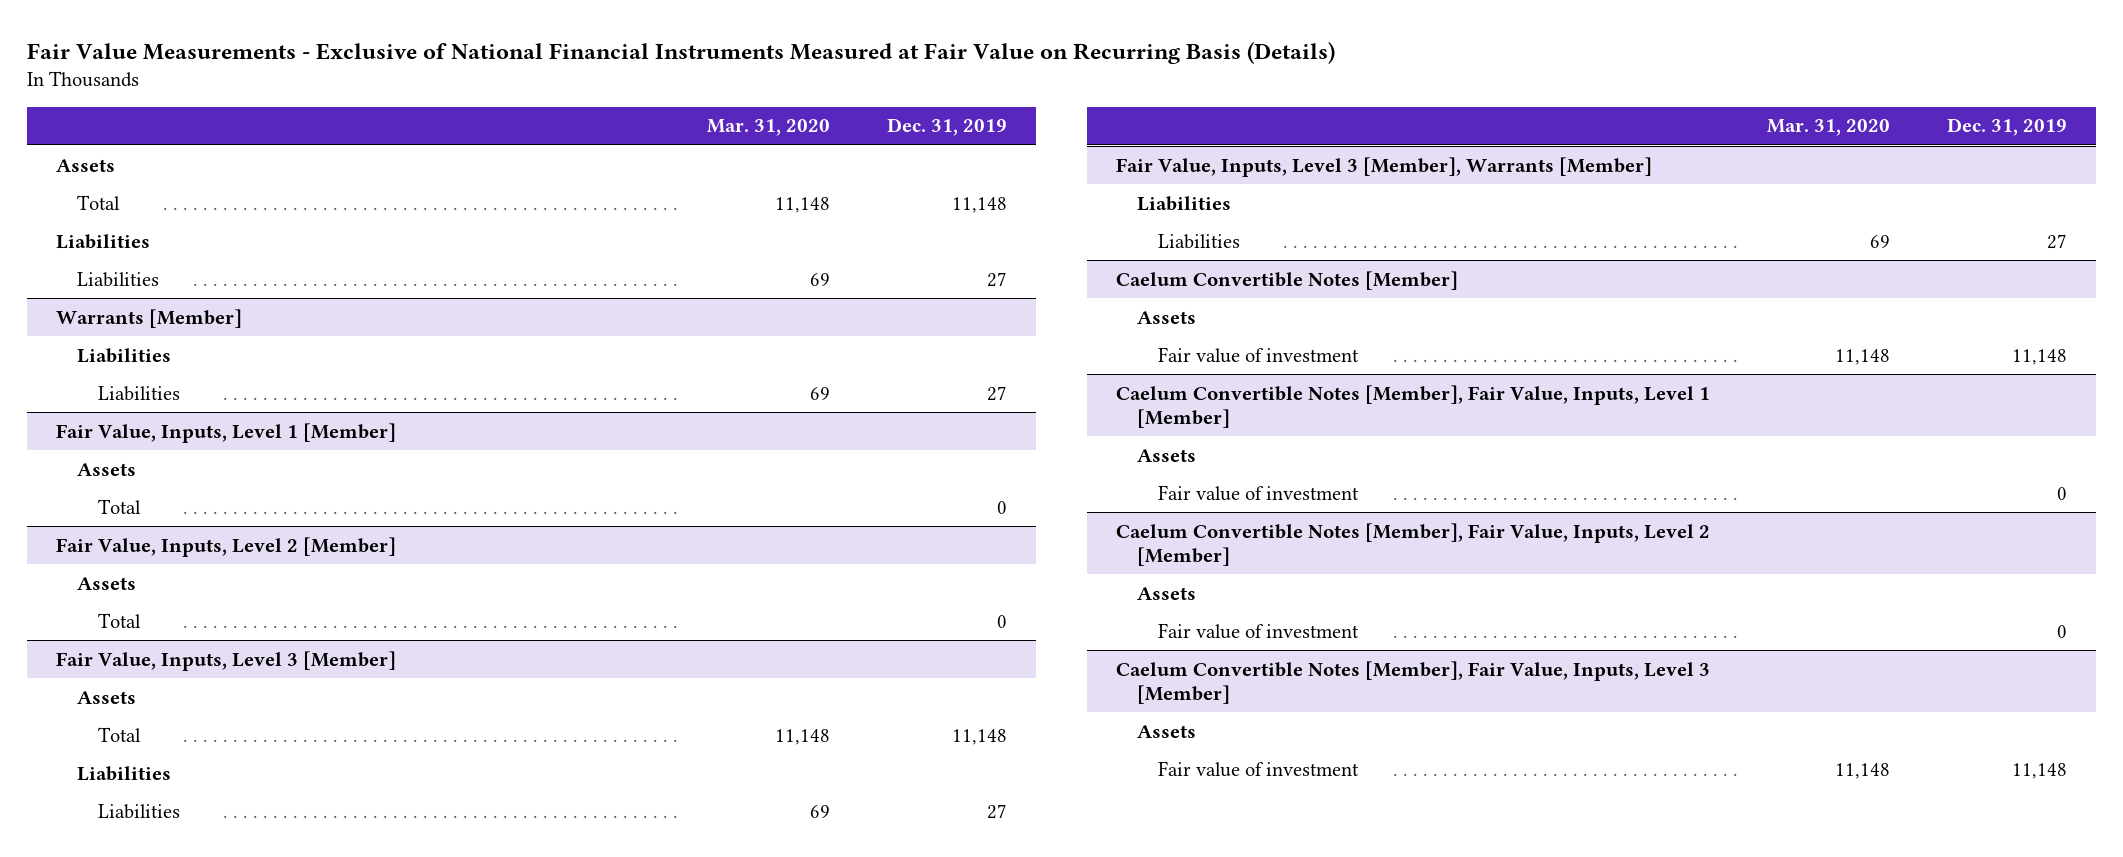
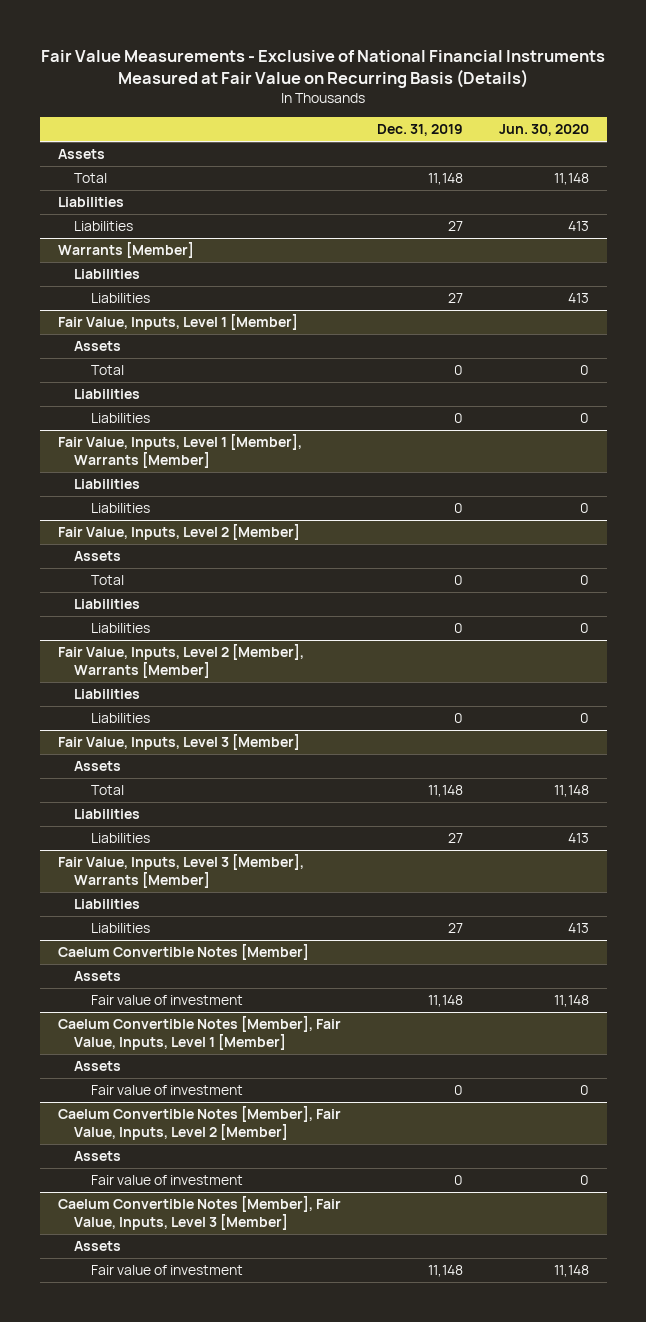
[706,119,830,137] Mar. 31, 2020 -> none
none -> [498,124,589,137] Jun. 30, 2020
none -> [74,389,141,400] Liabilities
none -> [91,413,151,424] Liabilities
none -> [57,434,302,469] Fair Value, Inputs, Level 1 [Member], Warrants [Member]
none -> [74,479,141,490] Liabilities
none -> [91,503,151,514] Liabilities
none -> [74,599,141,610] Liabilities
none -> [91,623,151,634] Liabilities
none -> [57,644,304,679] Fair Value, Inputs, Level 2 [Member], Warrants [Member]
none -> [74,689,141,700] Liabilities
none -> [91,713,151,724] Liabilities

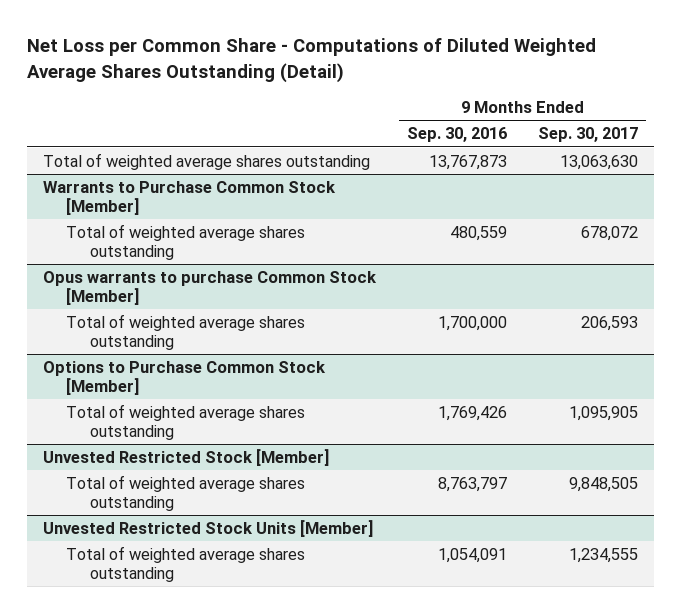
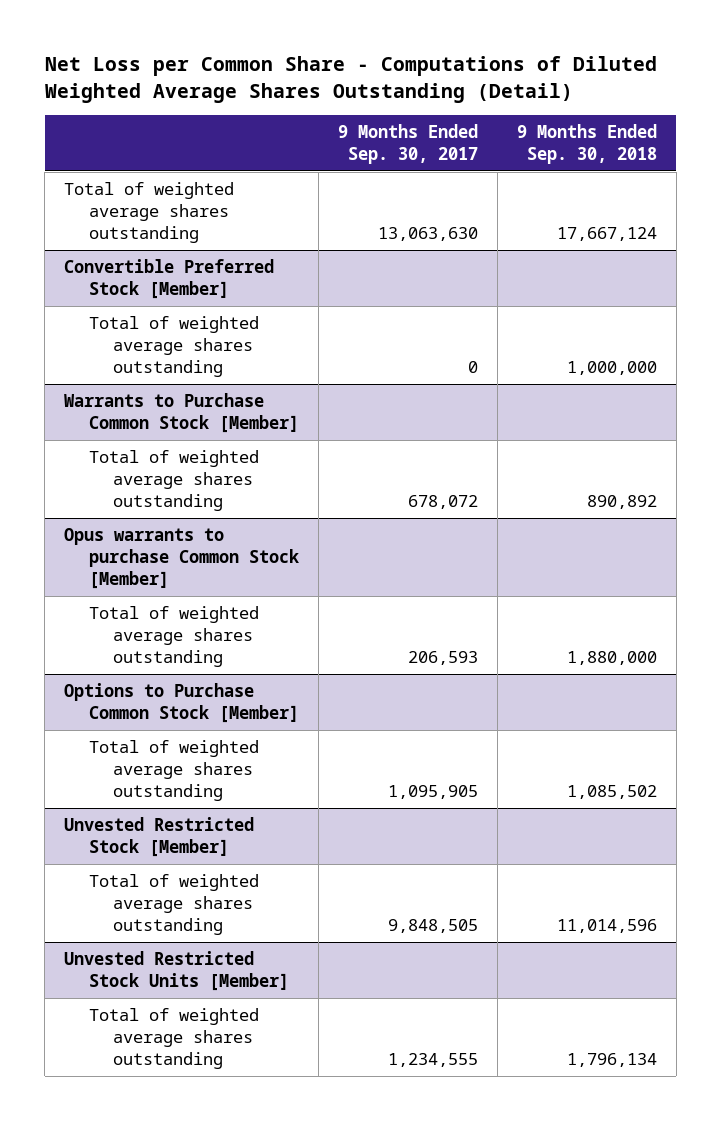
[407,127,508,143] Sep. 30, 2016 -> none
none -> [516,124,657,165] 9 Months Ended Sep. 30, 2018
none -> [64,259,275,299] Convertible Preferred Stock [Member]
none -> [88,316,259,377] Total of weighted average shares outstanding

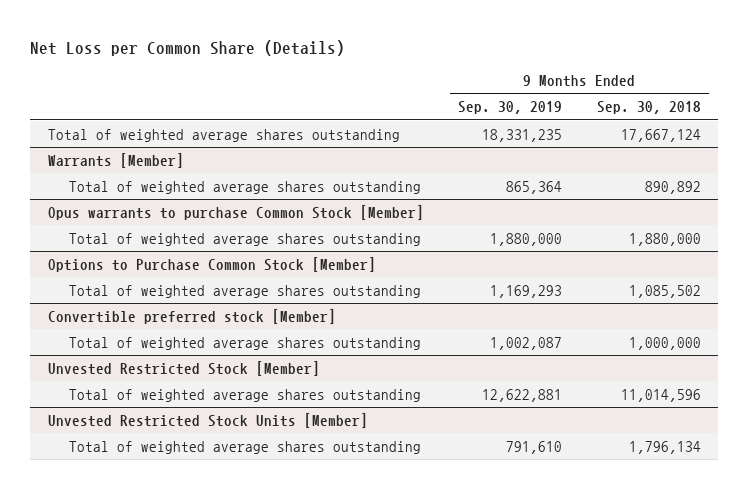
[44,56,657,103] Net Loss per Common Share - Computations of Diluted Weighted Average Shares Outstanding (Detail) -> [30,39,346,56] Net Loss per Common Share (Details)
[337,124,478,165] 9 Months Ended Sep. 30, 2017 -> none
none -> [458,101,563,115] Sep. 30, 2019
[64,259,275,299] Convertible Preferred Stock [Member] -> none
[88,316,259,377] Total of weighted average shares outstanding -> none
[64,393,299,433] Warrants to Purchase Common Stock [Member] -> [47,152,184,168] Warrants [Member]
none -> [47,308,336,324] Convertible preferred stock [Member]
none -> [69,336,422,350] Total of weighted average shares outstanding

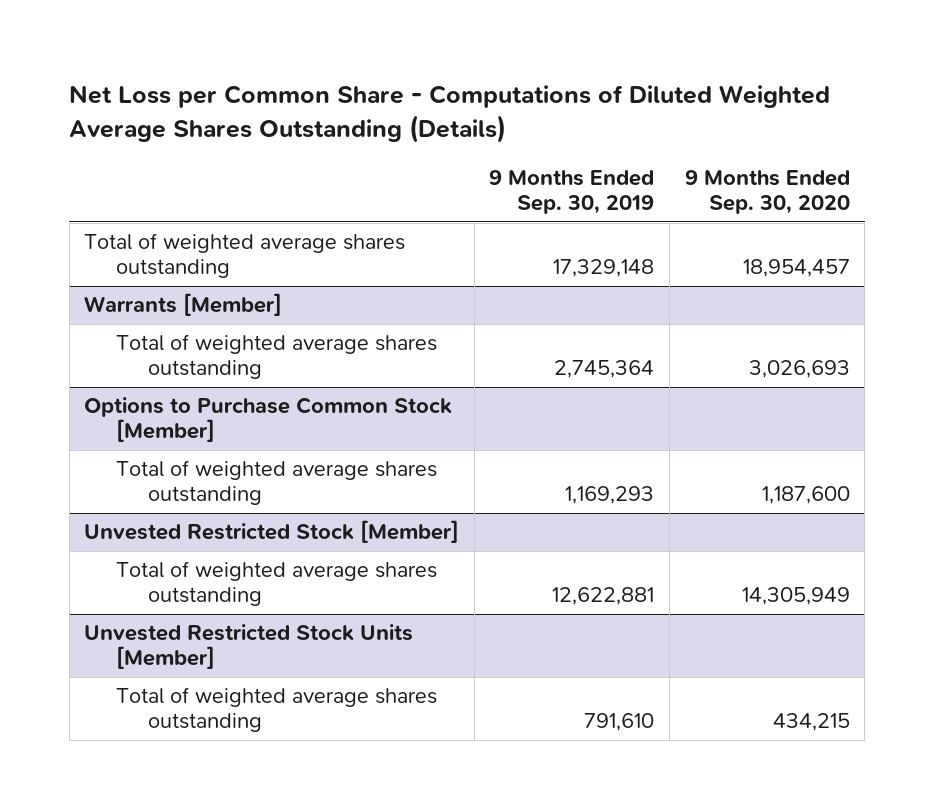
[30,39,346,56] Net Loss per Common Share (Details) -> [69,85,831,143] Net Loss per Common Share - Computations of Diluted Weighted Average Shares Outstanding (Details)
[596,101,701,115] Sep. 30, 2018 -> none
none -> [684,170,850,215] 9 Months Ended Sep. 30, 2020
[482,128,563,142] 18,331,235 -> [553,259,655,278] 17,329,148
[47,204,424,220] Opus warrants to purchase Common Stock [Member] -> none
[69,232,422,246] Total of weighted average shares outstanding -> none
[506,180,563,194] 865,364 -> [554,360,655,379] 2,745,364
[47,308,336,324] Convertible preferred stock [Member] -> none
[69,336,422,350] Total of weighted average shares outstanding -> none

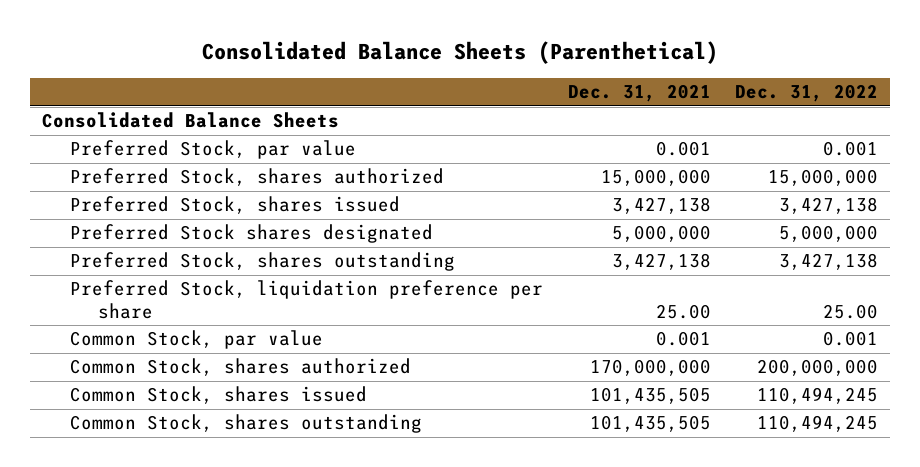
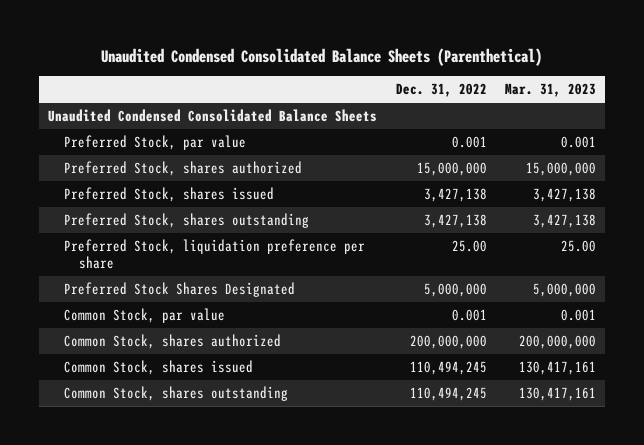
[202,41,719,65] Consolidated Balance Sheets (Parenthetical) -> [101,47,543,66] Unaudited Condensed Consolidated Balance Sheets (Parenthetical)
[567,84,711,103] Dec. 31, 2021 -> none
none -> [504,83,596,98] Mar. 31, 2023
[42,112,340,129] Consolidated Balance Sheets -> [48,109,378,123] Unaudited Condensed Consolidated Balance Sheets
[70,224,434,244] Preferred Stock shares designated -> none
none -> [63,282,295,298] Preferred Stock Shares Designated

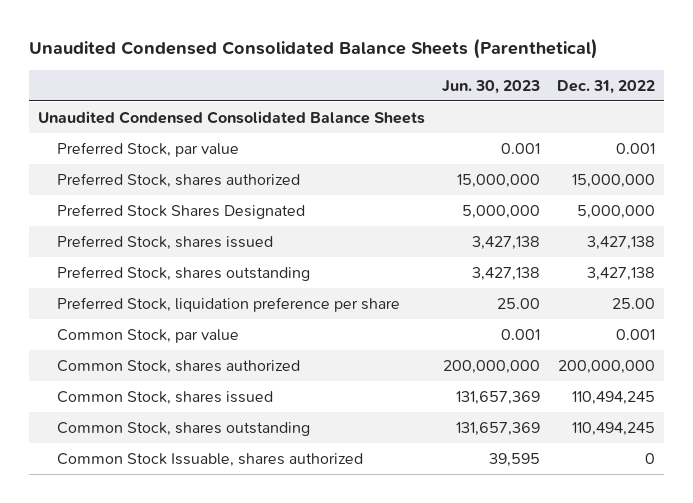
[504,83,596,98] Mar. 31, 2023 -> none
none -> [442,79,541,94] Jun. 30, 2023
[63,282,295,298] Preferred Stock Shares Designated -> [57,203,306,219] Preferred Stock Shares Designated
none -> [57,452,364,467] Common Stock Issuable, shares authorized

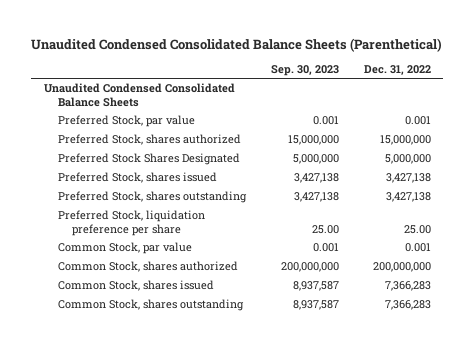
[442,79,541,94] Jun. 30, 2023 -> none
none -> [270,65,339,77] Sep. 30, 2023
[57,452,364,467] Common Stock Issuable, shares authorized -> none
[572,390,656,405] 110,494,245 -> [384,281,431,292] 7,366,283
[572,421,656,436] 110,494,245 -> [384,300,431,311] 7,366,283

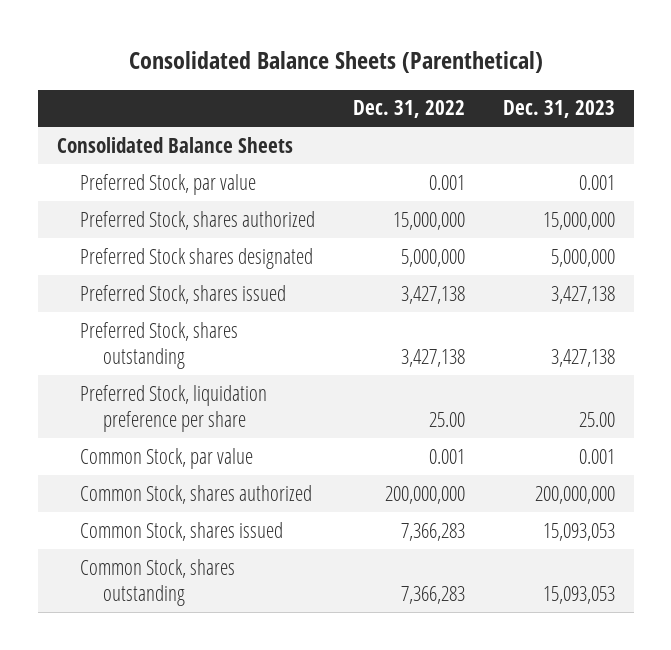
[31,37,443,52] Unaudited Condensed Consolidated Balance Sheets (Parenthetical) -> [128,51,543,74] Consolidated Balance Sheets (Parenthetical)
[270,65,339,77] Sep. 30, 2023 -> none
none -> [502,100,615,119] Dec. 31, 2023
[43,83,235,107] Unaudited Condensed Consolidated Balance Sheets -> [56,136,293,153] Consolidated Balance Sheets
[57,153,240,166] Preferred Stock Shares Designated -> [79,247,313,269] Preferred Stock shares designated

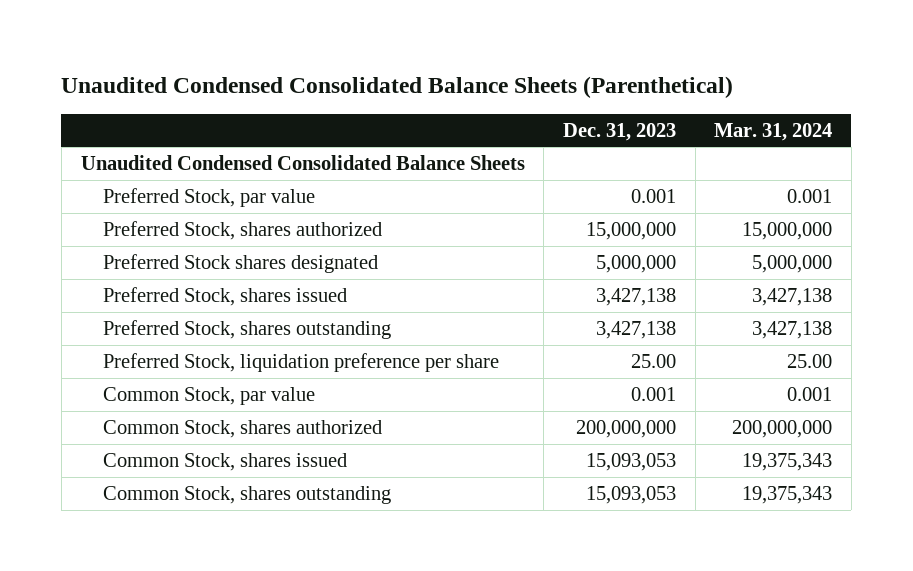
[128,51,543,74] Consolidated Balance Sheets (Parenthetical) -> [61,76,734,99] Unaudited Condensed Consolidated Balance Sheets (Parenthetical)
[352,100,465,119] Dec. 31, 2022 -> none
none -> [714,122,833,141] Mar. 31, 2024
[56,136,293,153] Consolidated Balance Sheets -> [80,154,525,170] Unaudited Condensed Consolidated Balance Sheets

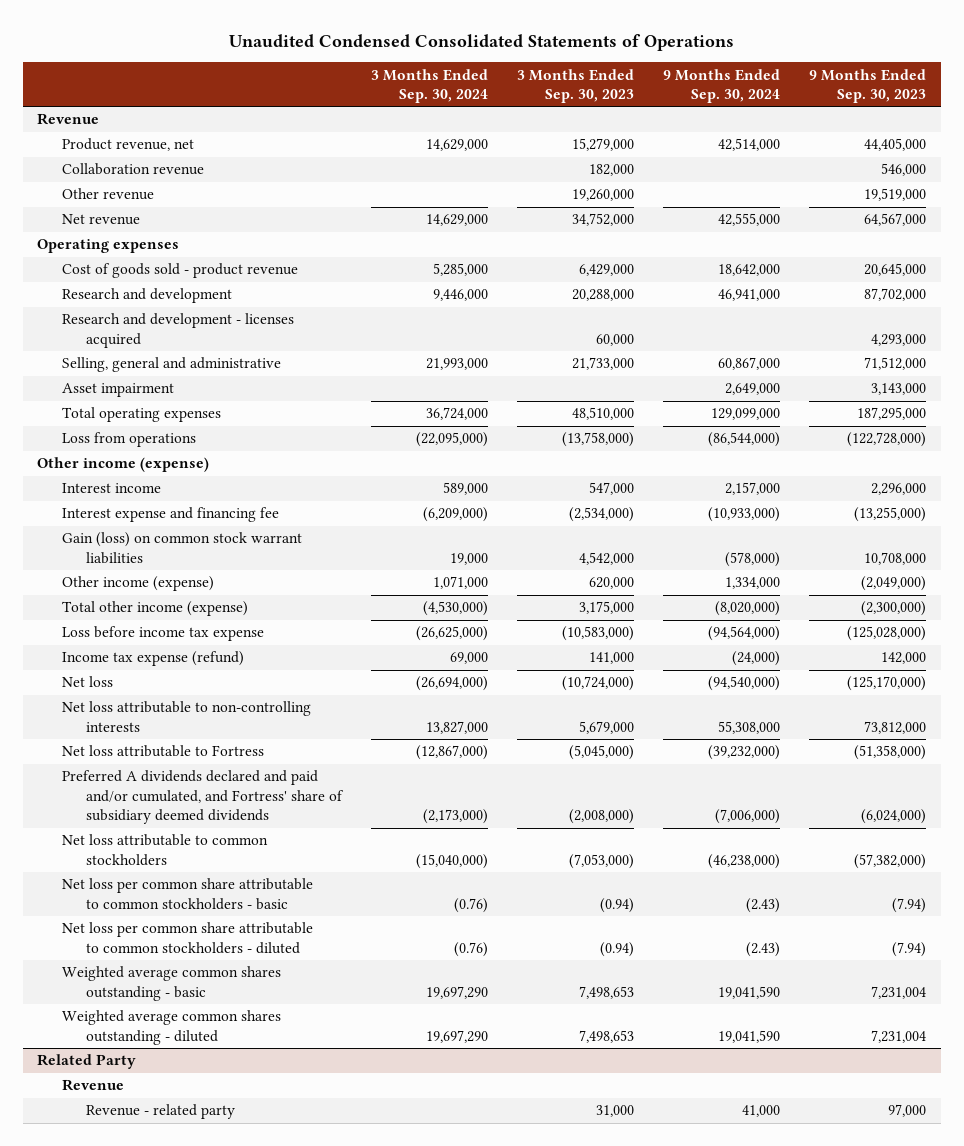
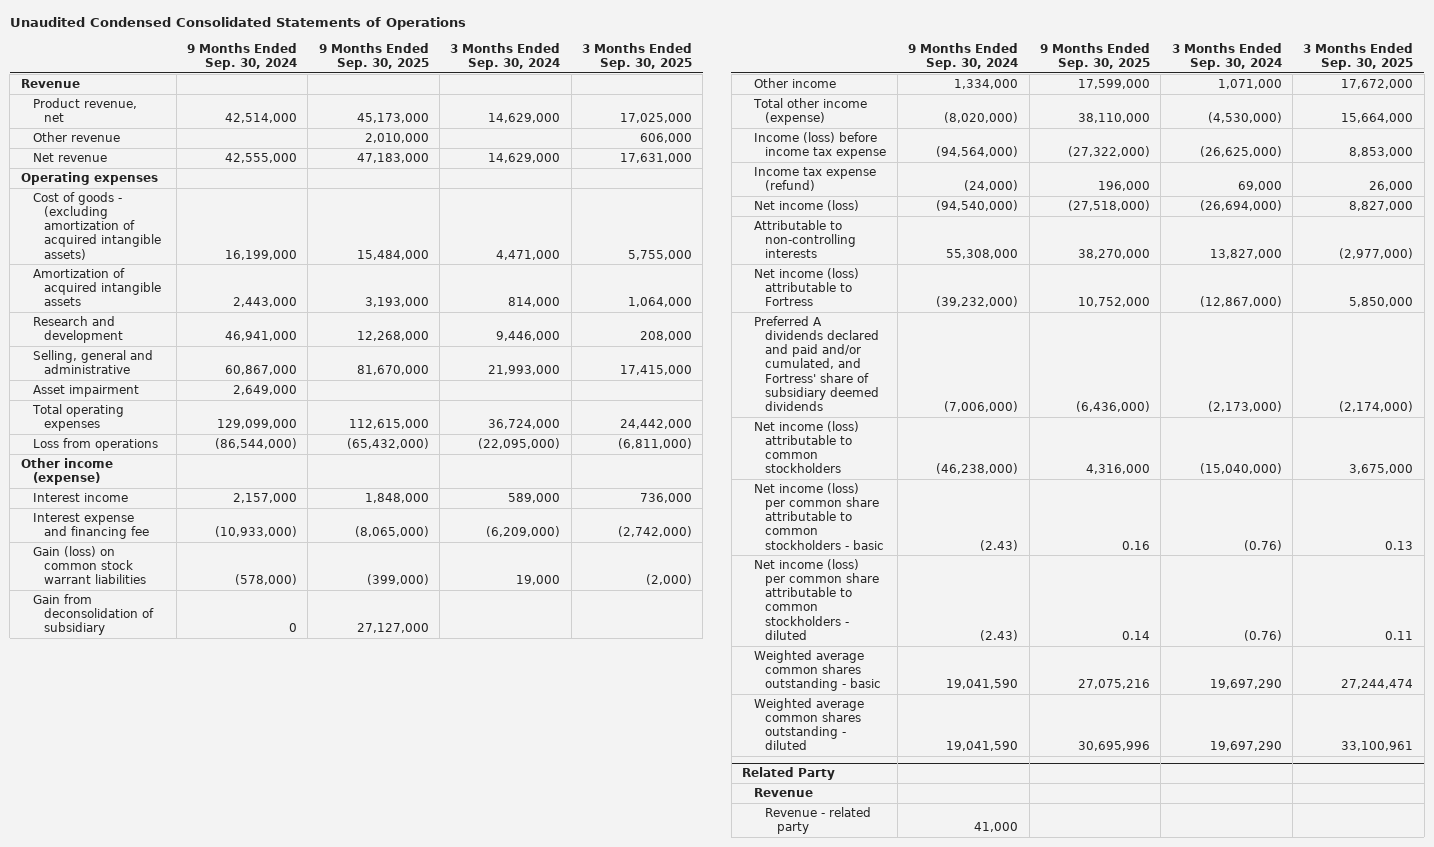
[517,68,635,104] 3 Months Ended Sep. 30, 2023 -> none
[809,68,927,104] 9 Months Ended Sep. 30, 2023 -> none
none -> [318,42,429,70] 9 Months Ended Sep. 30, 2025
none -> [582,42,693,70] 3 Months Ended Sep. 30, 2025
[61,163,204,176] Collaboration revenue -> none
[61,263,298,279] Cost of goods sold - product revenue -> [32,191,162,260] Cost of goods - (excluding amortization of acquired intangible assets)
[433,263,489,277] 5,285,000 -> [496,249,561,260] 4,471,000
[718,264,781,277] 18,642,000 -> [225,249,298,260] 16,199,000
none -> [32,267,162,307] Amortization of acquired intangible assets
[61,313,294,348] Research and development - licenses acquired -> none
none -> [32,593,155,636] Gain from deconsolidation of subsidiary
[61,576,214,592] Other income (expense) -> [753,77,836,88] Other income
[61,626,264,642] Loss before income tax expense -> [753,131,887,160] Income (loss) before income tax expense
[61,676,113,688] Net loss -> [753,199,859,211] Net income (loss)
[61,701,311,732] Net loss attributable to non-controlling interests -> [753,219,857,259] Attributable to non-controlling interests
[61,745,264,758] Net loss attributable to Fortress -> [753,267,859,307] Net income (loss) attributable to Fortress
[61,834,268,866] Net loss attributable to common stockholders -> [753,420,859,474] Net income (loss) attributable to common stockholders
[61,878,313,910] Net loss per common share attributable to common stockholders - basic -> [753,482,885,550] Net income (loss) per common share attributable to common stockholders - basic
[61,922,313,954] Net loss per common share attributable to common stockholders - diluted -> [753,558,880,640] Net income (loss) per common share attributable to common stockholders - diluted

